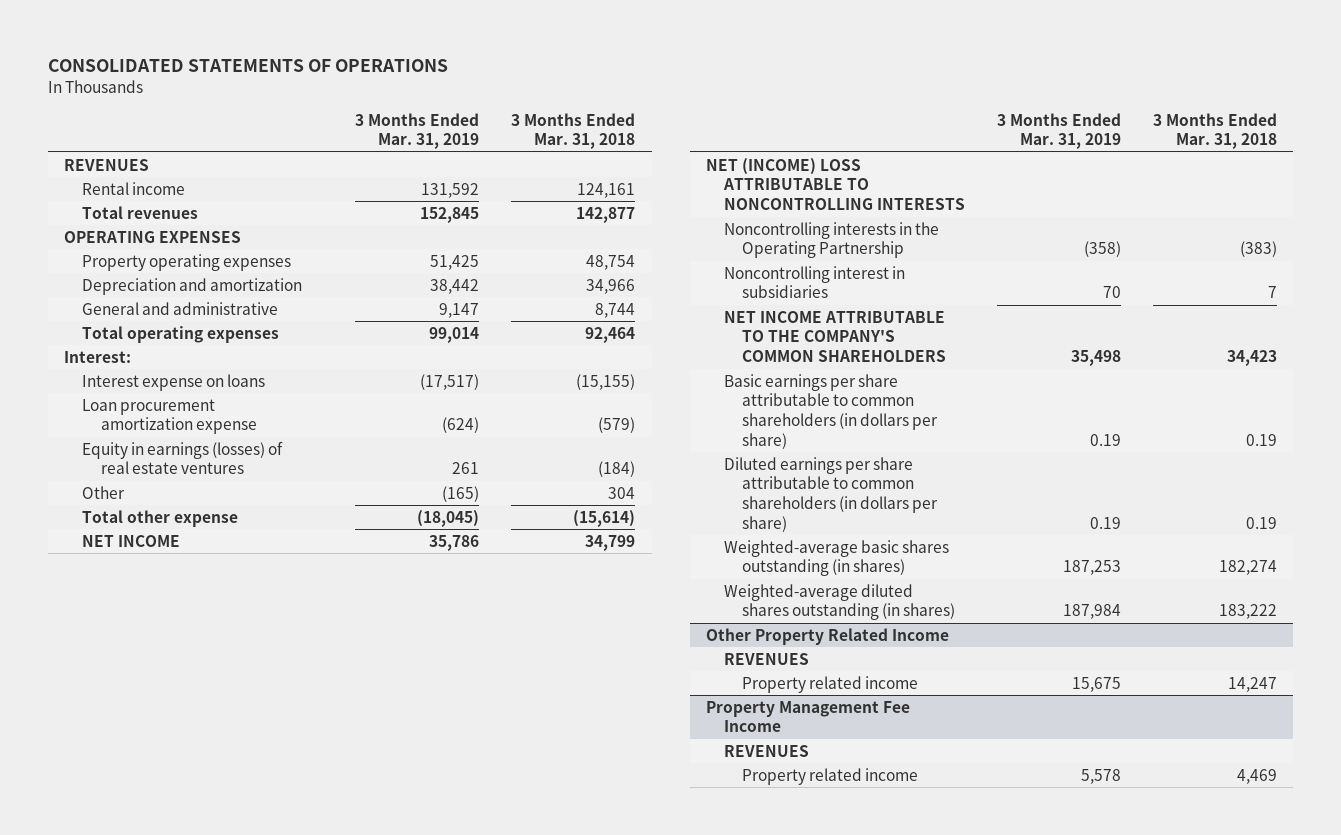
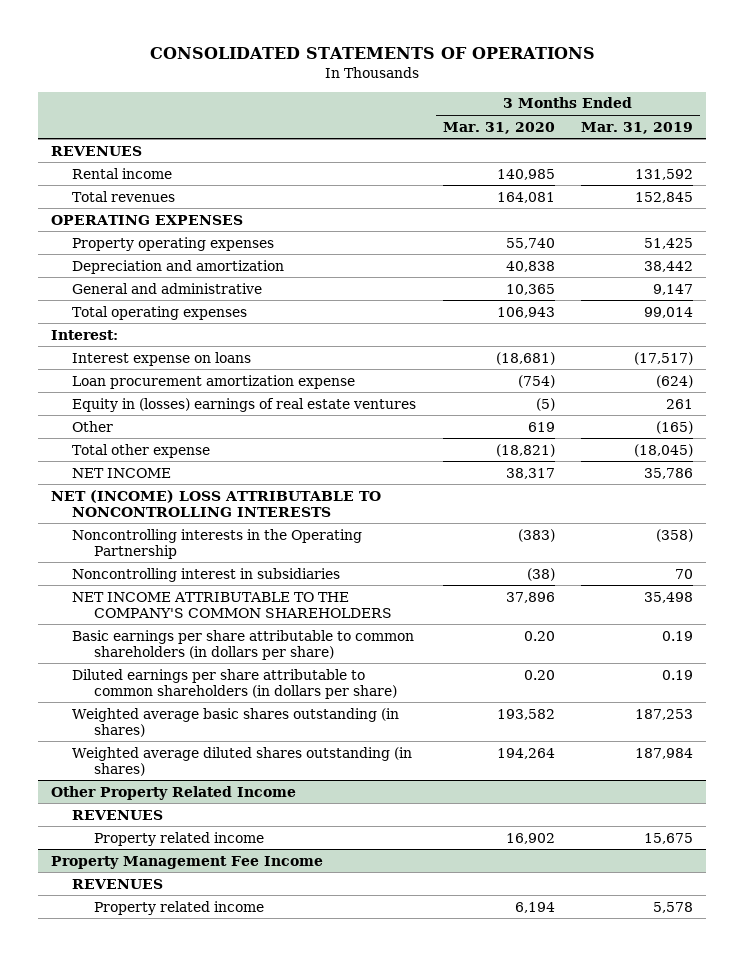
[511,112,636,150] 3 Months Ended Mar. 31, 2018 -> none
none -> [442,121,555,134] Mar. 31, 2020
[82,440,284,475] Equity in earnings (losses) of real estate ventures -> [72,397,417,412] Equity in (losses) earnings of real estate ventures
[724,539,950,577] Weighted-average basic shares outstanding (in shares) -> [72,707,400,737] Weighted average basic shares outstanding (in shares)
[724,583,956,621] Weighted-average diluted shares outstanding (in shares) -> [72,746,413,776] Weighted average diluted shares outstanding (in shares)

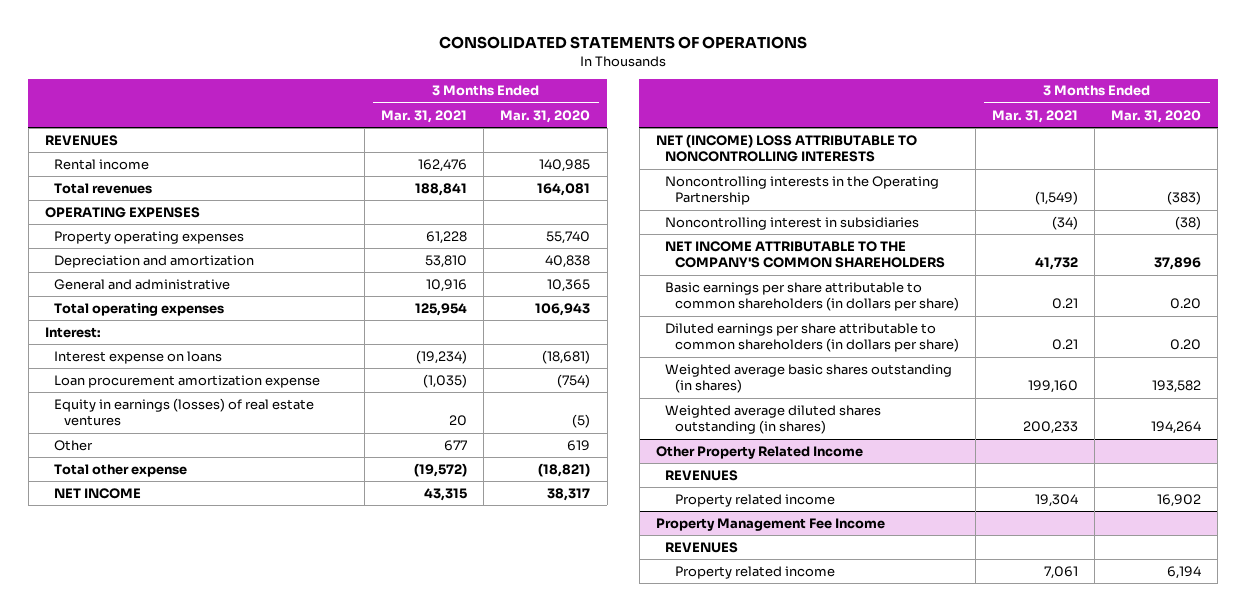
[581,121,694,134] Mar. 31, 2019 -> none
none -> [381,109,468,123] Mar. 31, 2021
[72,397,417,412] Equity in (losses) earnings of real estate ventures -> [54,397,315,427] Equity in earnings (losses) of real estate ventures

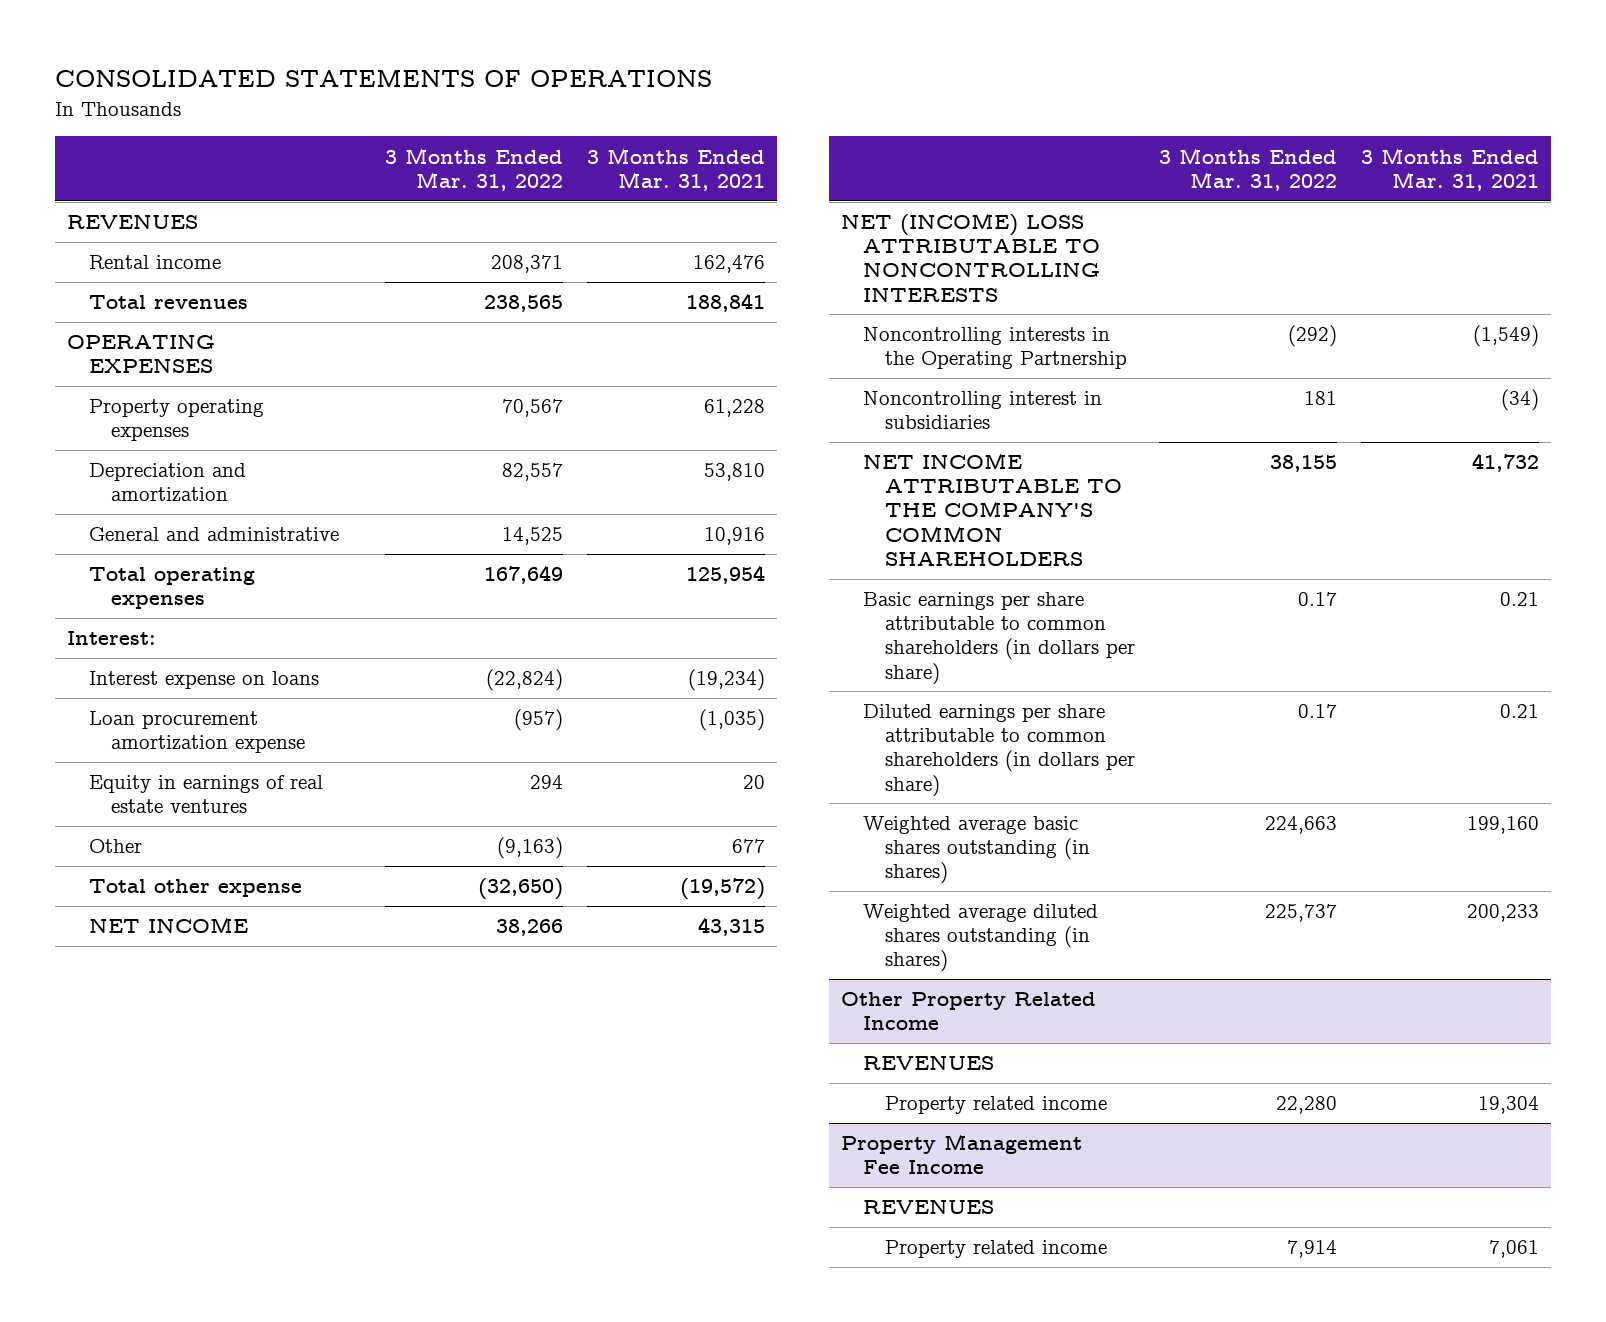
[500,109,591,123] Mar. 31, 2020 -> none
none -> [384,147,563,191] 3 Months Ended Mar. 31, 2022
[54,397,315,427] Equity in earnings (losses) of real estate ventures -> [89,775,324,814] Equity in earnings of real estate ventures

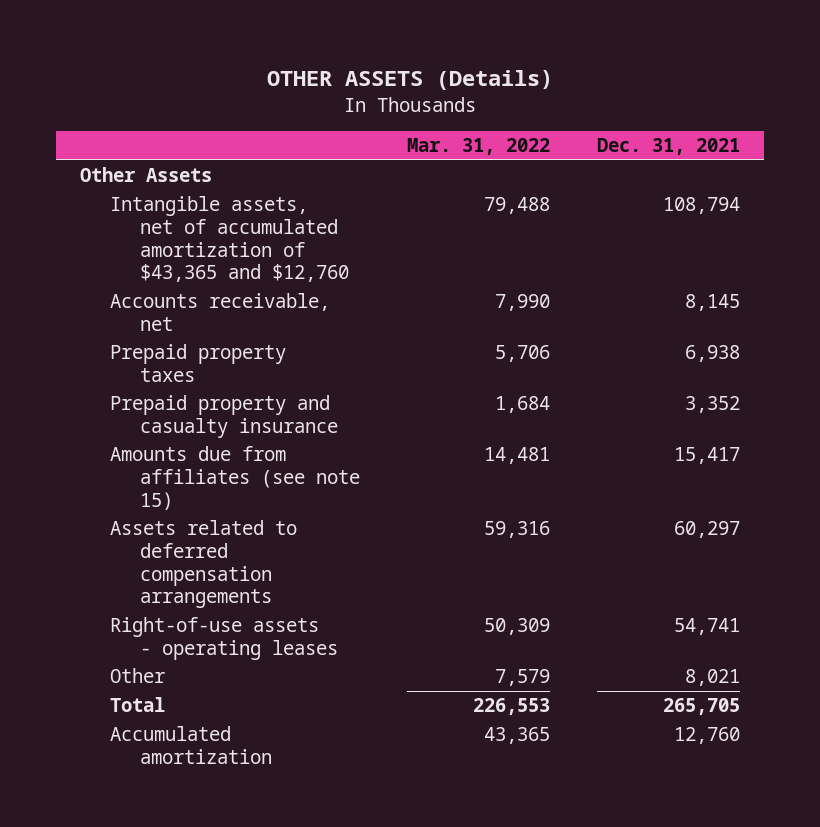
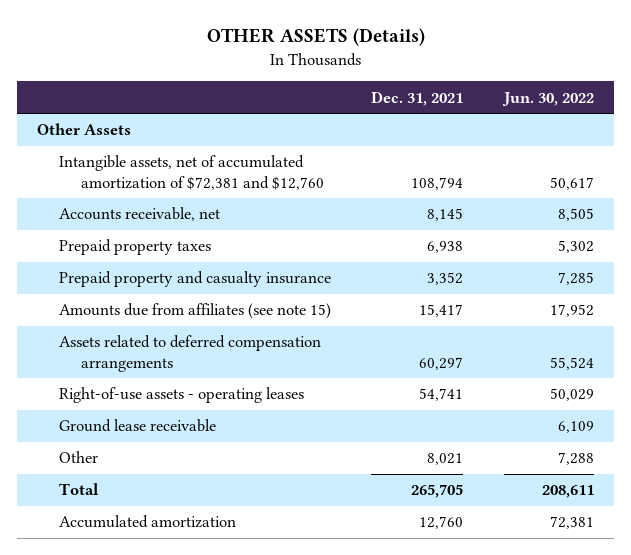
[406,138,550,156] Mar. 31, 2022 -> none
none -> [502,91,595,106] Jun. 30, 2022
[109,196,349,283] Intangible assets, net of accumulated amortization of $43,365 and $12,760 -> [58,155,324,190] Intangible assets, net of accumulated amortization of $72,381 and $12,760
none -> [58,419,216,433] Ground lease receivable

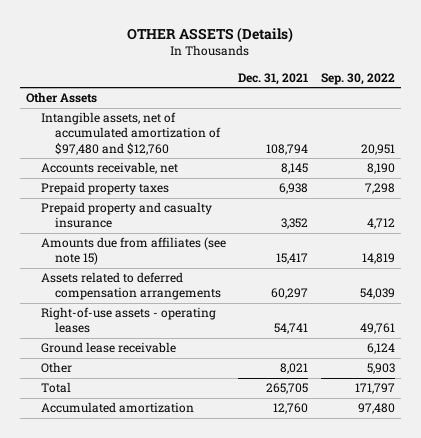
[502,91,595,106] Jun. 30, 2022 -> none
none -> [320,72,395,85] Sep. 30, 2022
[58,155,324,190] Intangible assets, net of accumulated amortization of $72,381 and $12,760 -> [40,112,222,155] Intangible assets, net of accumulated amortization of $97,480 and $12,760

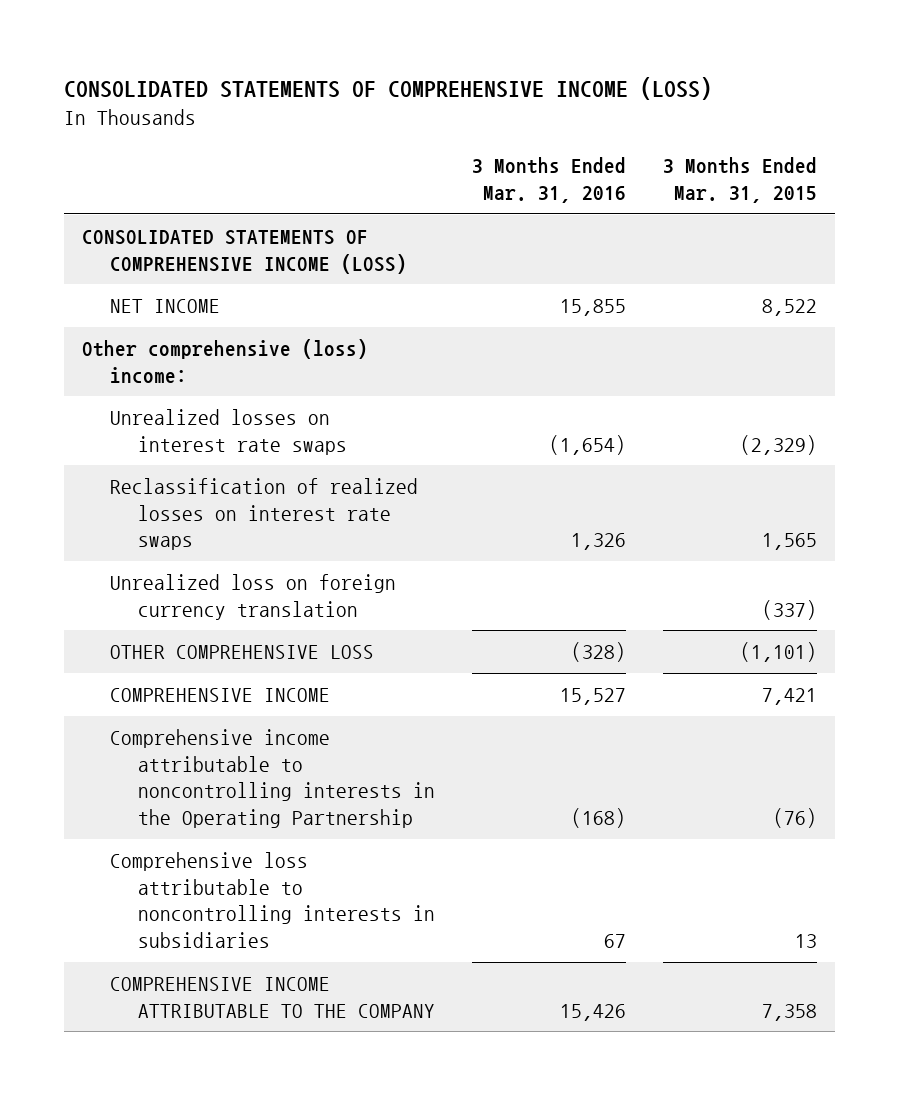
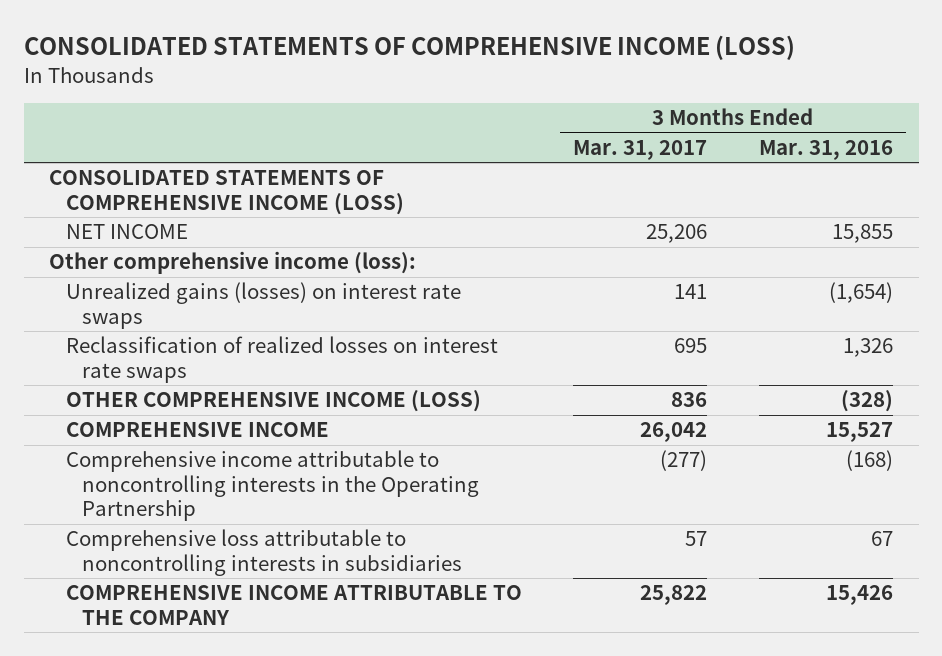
[662,157,817,203] 3 Months Ended Mar. 31, 2015 -> none
none -> [573,139,708,160] Mar. 31, 2017
[82,339,369,384] Other comprehensive (loss) income: -> [49,251,417,275] Other comprehensive income (loss):
[110,409,348,455] Unrealized losses on interest rate swaps -> [65,282,461,329] Unrealized gains (losses) on interest rate swaps
[110,574,397,620] Unrealized loss on foreign currency translation -> none
[110,645,375,660] OTHER COMPREHENSIVE LOSS -> [65,390,481,413] OTHER COMPREHENSIVE INCOME (LOSS)

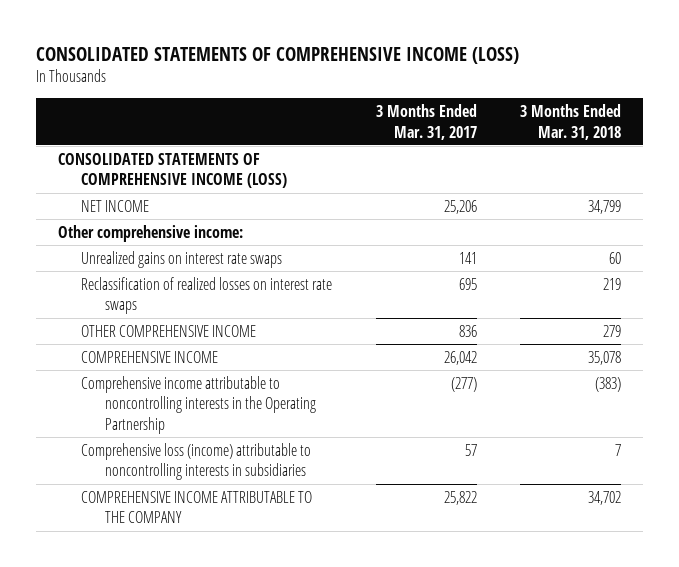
[758,139,893,160] Mar. 31, 2016 -> none
none -> [519,104,621,140] 3 Months Ended Mar. 31, 2018
[49,251,417,275] Other comprehensive income (loss): -> [57,224,243,242] Other comprehensive income:
[65,282,461,329] Unrealized gains (losses) on interest rate swaps -> [81,250,283,268] Unrealized gains on interest rate swaps
[65,390,481,413] OTHER COMPREHENSIVE INCOME (LOSS) -> [81,324,257,337] OTHER COMPREHENSIVE INCOME
[65,529,462,576] Comprehensive loss attributable to noncontrolling interests in subsidiaries -> [81,442,312,481] Comprehensive loss (income) attributable to noncontrolling interests in subsidiaries

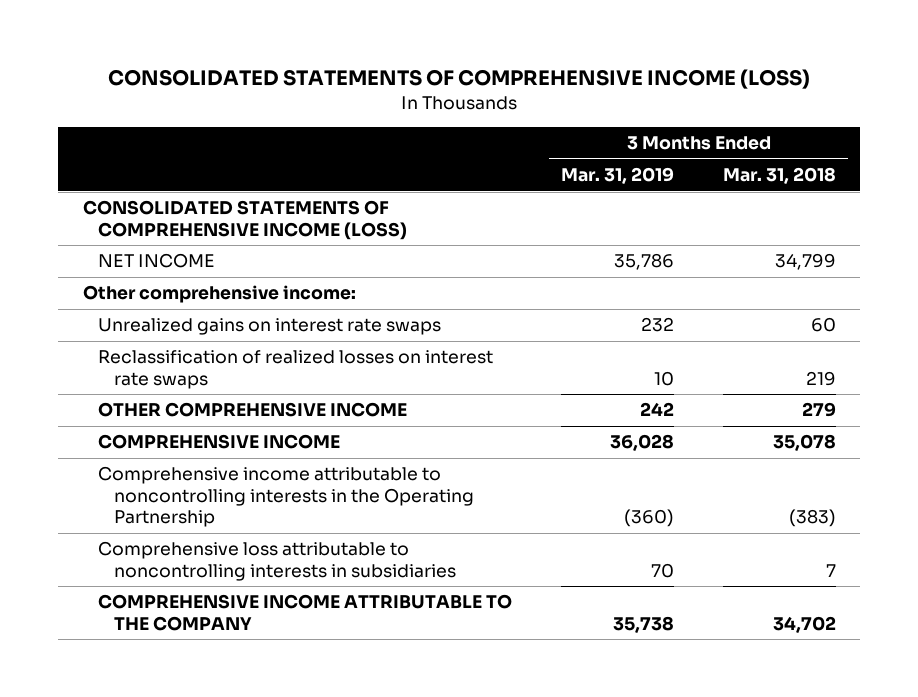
[375,104,477,140] 3 Months Ended Mar. 31, 2017 -> none
none -> [561,167,675,185] Mar. 31, 2019
[81,442,312,481] Comprehensive loss (income) attributable to noncontrolling interests in subsidiaries -> [98,541,457,581] Comprehensive loss attributable to noncontrolling interests in subsidiaries

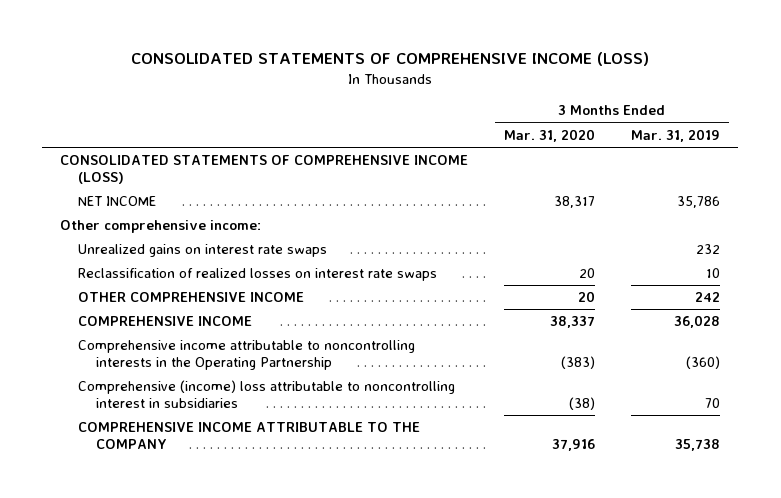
[722,167,836,185] Mar. 31, 2018 -> none
none -> [504,128,596,142] Mar. 31, 2020
[98,541,457,581] Comprehensive loss attributable to noncontrolling interests in subsidiaries -> [77,380,455,409] Comprehensive (income) loss attributable to noncontrolling interest in subsidiaries

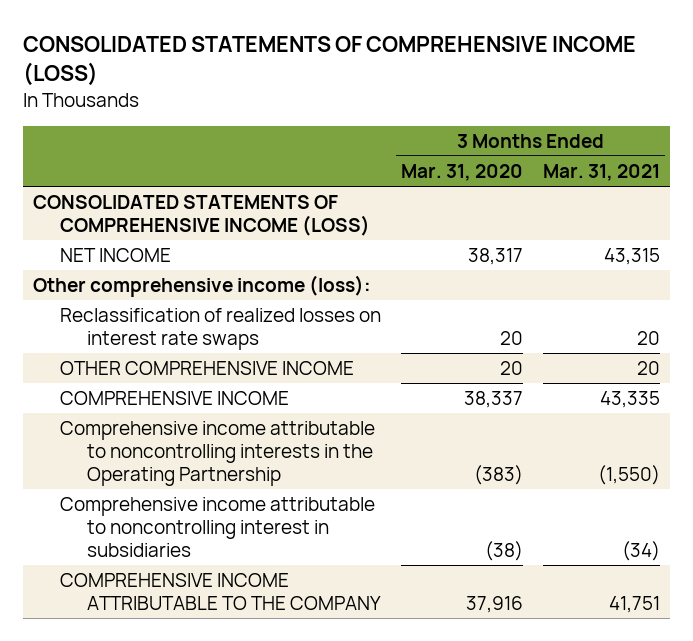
[631,128,721,142] Mar. 31, 2019 -> none
none -> [543,164,661,182] Mar. 31, 2021
[77,244,327,258] Unrealized gains on interest rate swaps -> none
[60,220,262,234] Other comprehensive income: -> [32,275,371,298] Other comprehensive income (loss):
[77,380,455,409] Comprehensive (income) loss attributable to noncontrolling interest in subsidiaries -> [59,497,375,557] Comprehensive income attributable to noncontrolling interest in subsidiaries

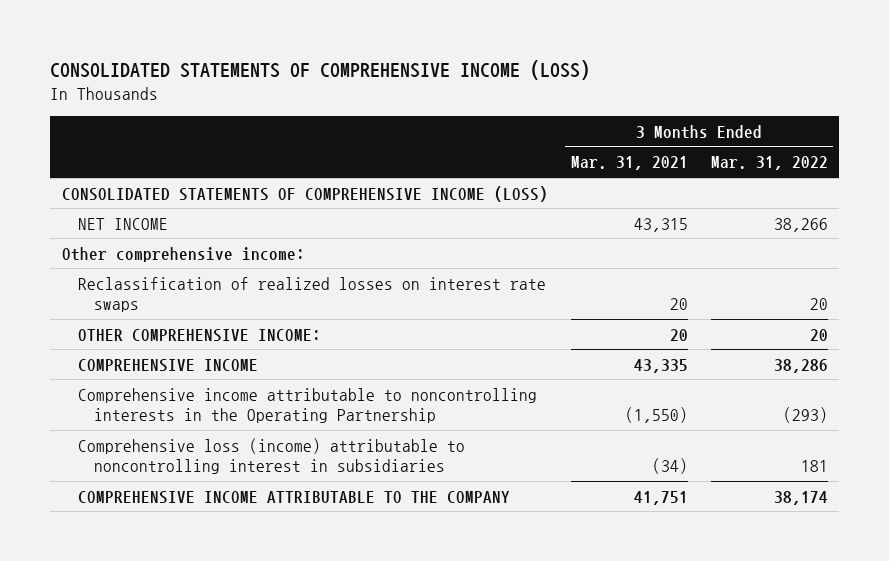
[401,164,524,182] Mar. 31, 2020 -> none
none -> [710,156,828,171] Mar. 31, 2022
[32,275,371,298] Other comprehensive income (loss): -> [61,246,305,262] Other comprehensive income:
[59,361,354,376] OTHER COMPREHENSIVE INCOME -> [77,328,321,342] OTHER COMPREHENSIVE INCOME:
[59,497,375,557] Comprehensive income attributable to noncontrolling interest in subsidiaries -> [77,437,465,475] Comprehensive loss (income) attributable to noncontrolling interest in subsidiaries

